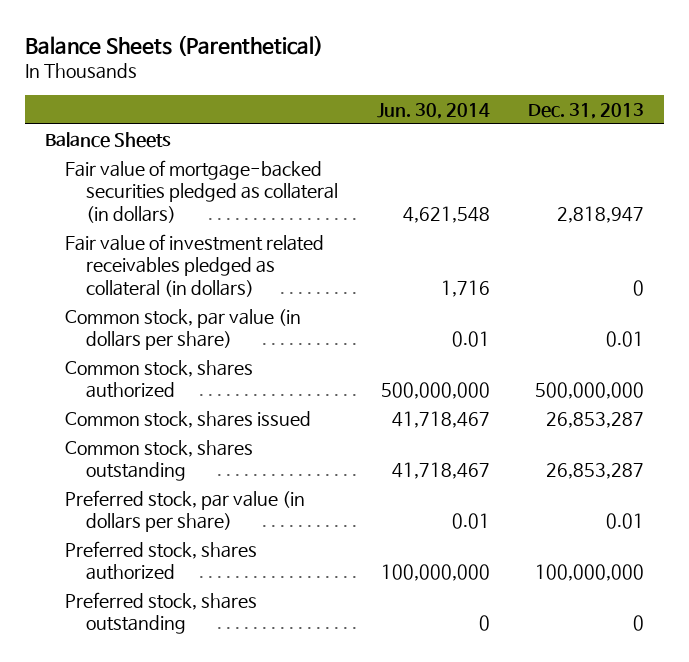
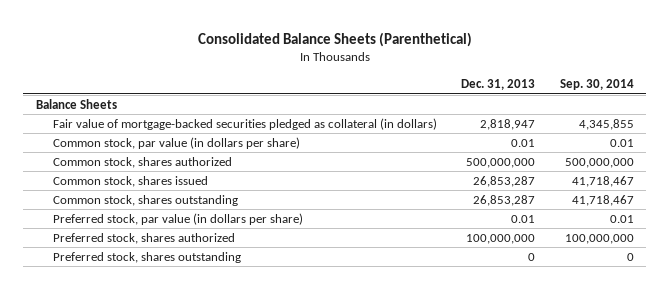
[25,35,324,57] Balance Sheets (Parenthetical) -> [197,31,472,47] Consolidated Balance Sheets (Parenthetical)
[376,102,490,119] Jun. 30, 2014 -> none
none -> [559,79,634,91] Sep. 30, 2014
[65,233,325,297] Fair value of investment related receivables pledged as collateral (in dollars) -> none

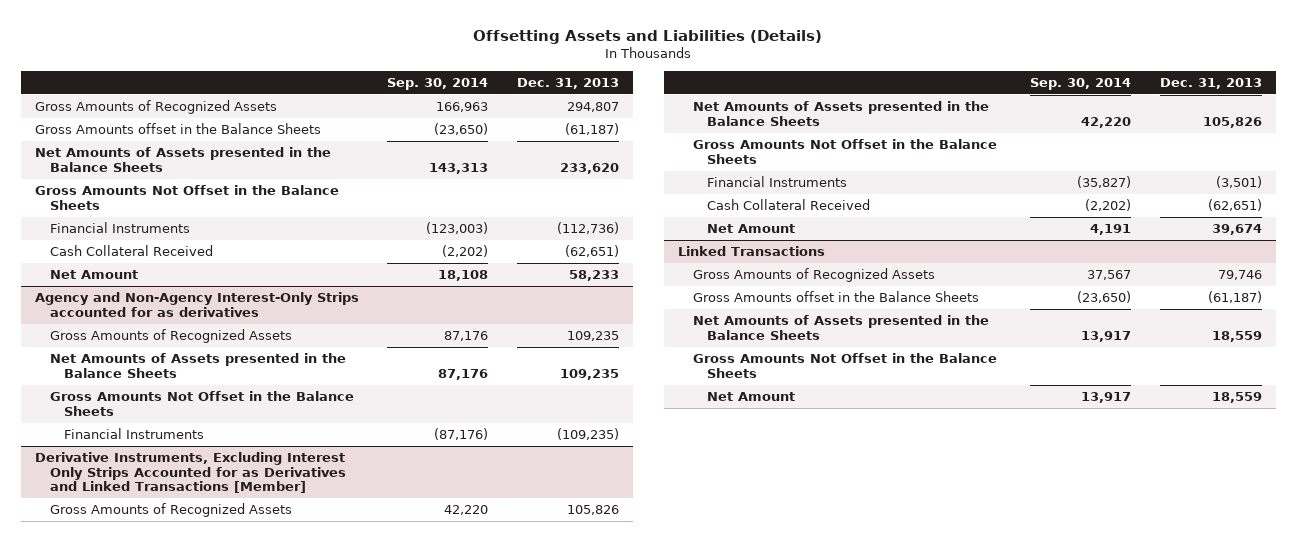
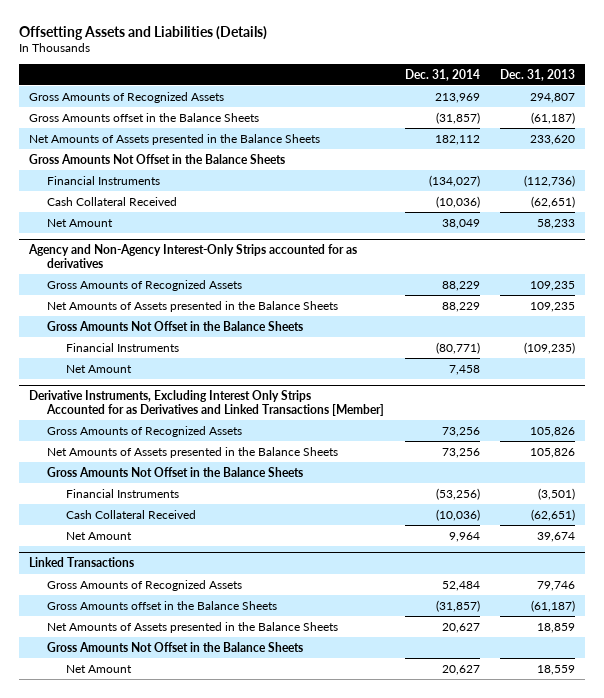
[387,77,489,90] Sep. 30, 2014 -> none
none -> [404,68,480,81] Dec. 31, 2014
none -> [65,364,132,373] Net Amount
[1211,330,1262,342] 18,559 -> [536,622,575,633] 18,859

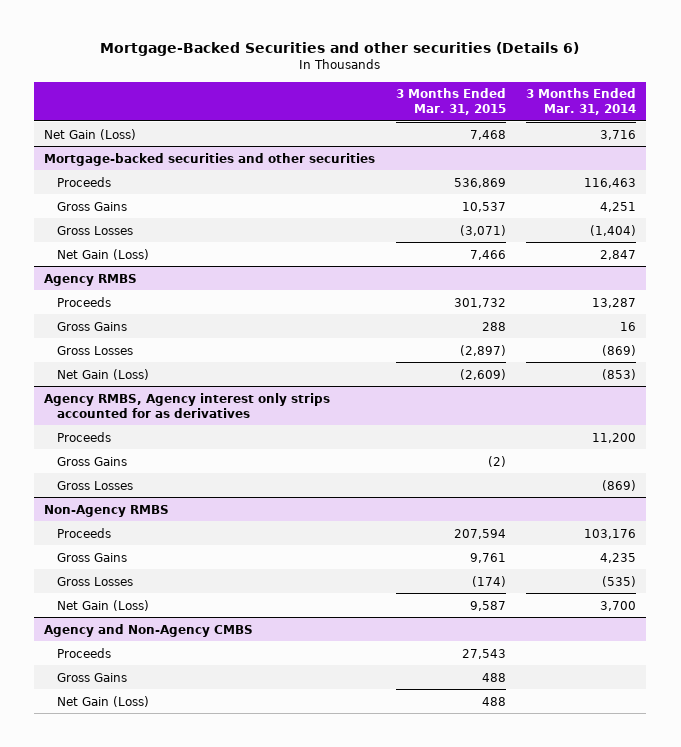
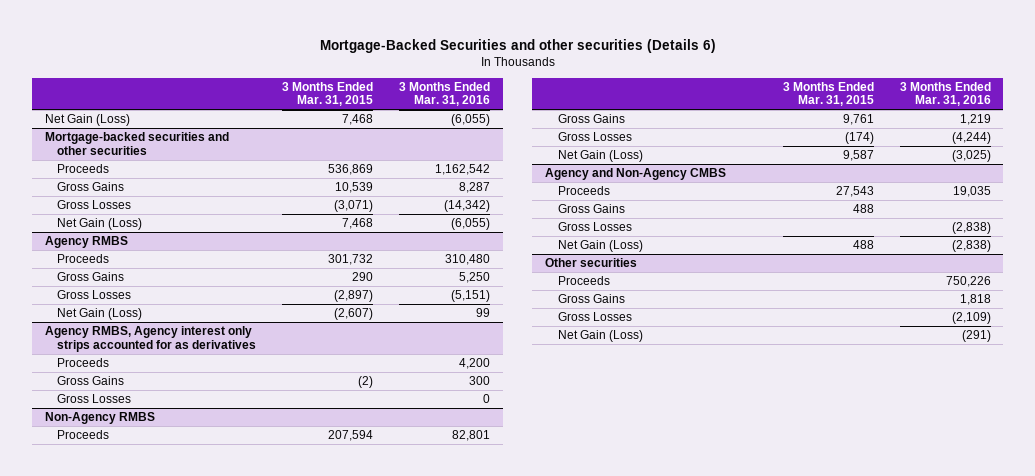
[526,88,637,116] 3 Months Ended Mar. 31, 2014 -> none
none -> [398,81,490,107] 3 Months Ended Mar. 31, 2016
[461,201,506,212] 10,537 -> [335,182,374,194] 10,539
[469,249,506,260] 7,466 -> [342,218,374,230] 7,468
[481,321,506,331] 288 -> [352,272,374,282] 290
[459,368,506,380] (2,609) -> [334,308,374,321] (2,607)
none -> [557,222,632,232] Gross Losses
none -> [545,258,638,268] Other securities
none -> [557,276,610,286] Proceeds
none -> [557,294,625,304] Gross Gains
none -> [557,312,632,322] Gross Losses
none -> [557,330,643,343] Net Gain (Loss)

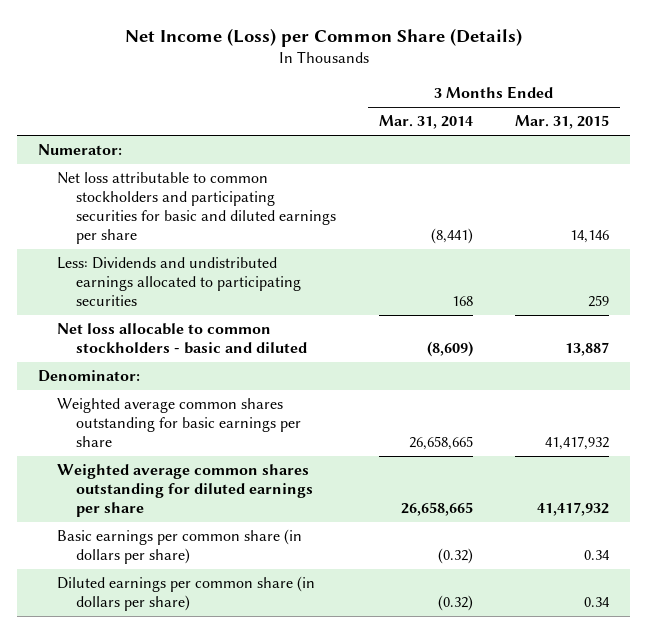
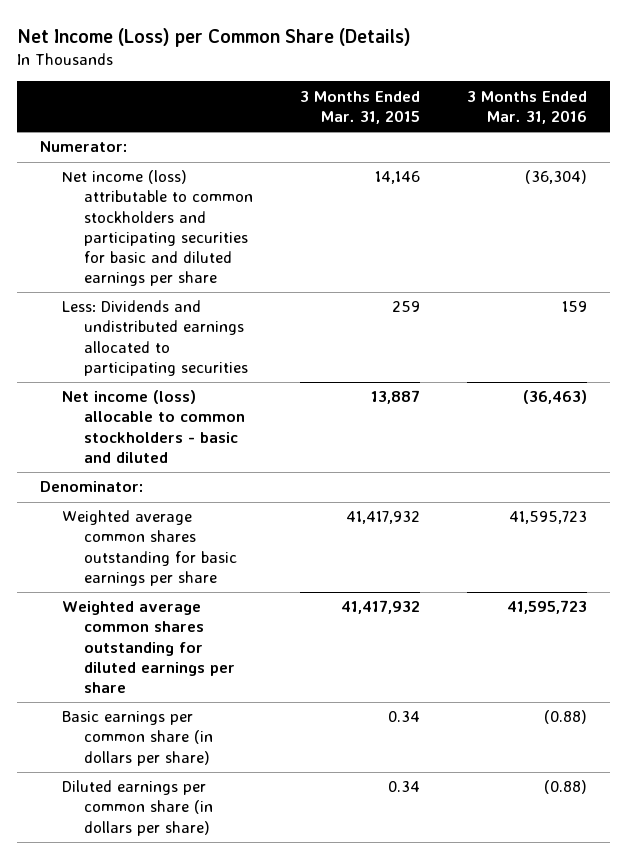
[378,115,473,130] Mar. 31, 2014 -> none
none -> [466,90,587,124] 3 Months Ended Mar. 31, 2016
[57,172,337,245] Net loss attributable to common stockholders and participating securities for basic and diluted earnings per share -> [62,170,254,286] Net income (loss) attributable to common stockholders and participating securities for basic and diluted earnings per share
[57,323,308,355] Net loss allocable to common stockholders - basic and diluted -> [62,390,246,463] Net income (loss) allocable to common stockholders - basic and diluted

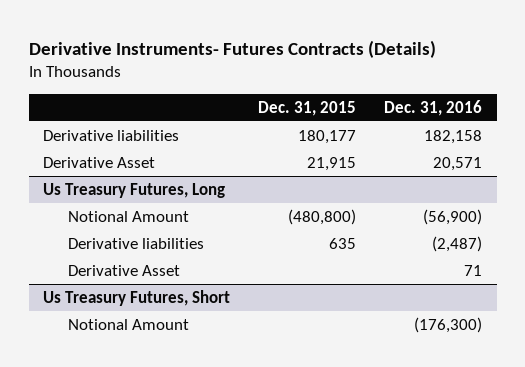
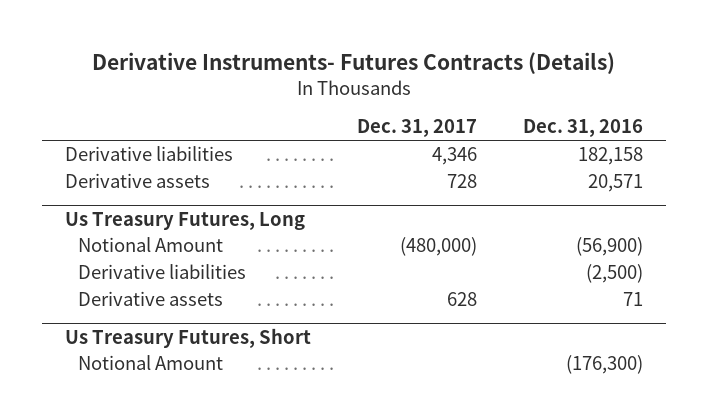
[258,100,357,116] Dec. 31, 2015 -> none
none -> [357,119,478,138] Dec. 31, 2017
[42,156,155,168] Derivative Asset -> [64,173,210,189] Derivative assets
[432,235,483,252] (2,487) -> [586,264,644,284] (2,500)
[68,264,181,276] Derivative Asset -> [77,291,223,307] Derivative assets

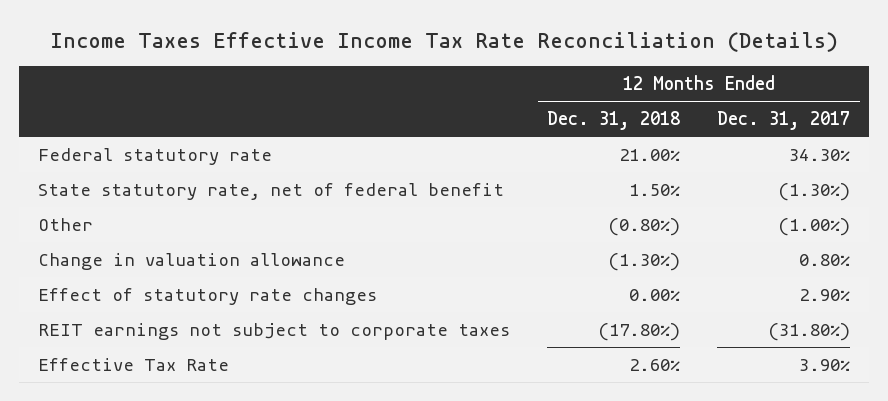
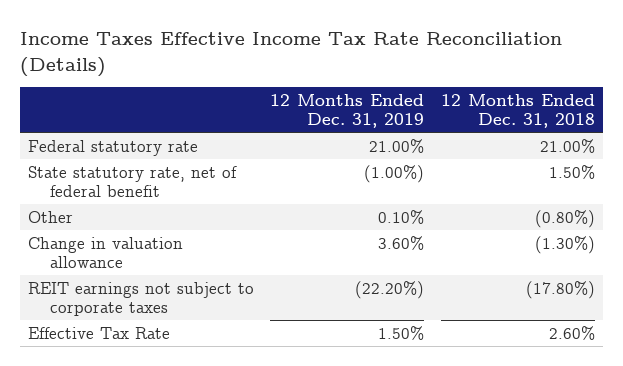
[717,111,851,131] Dec. 31, 2017 -> none
none -> [270,93,425,129] 12 Months Ended Dec. 31, 2019
[37,287,377,305] Effect of statutory rate changes -> none

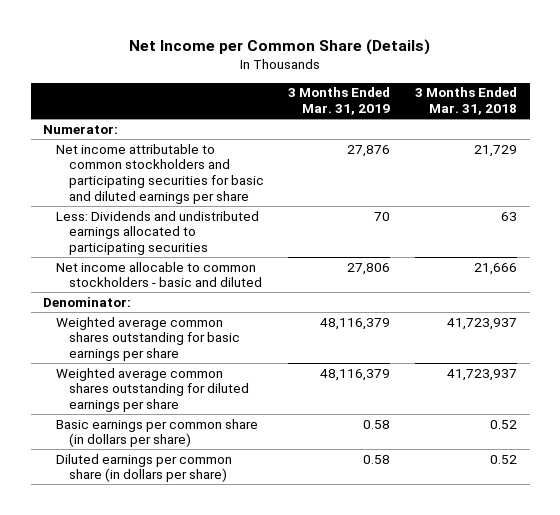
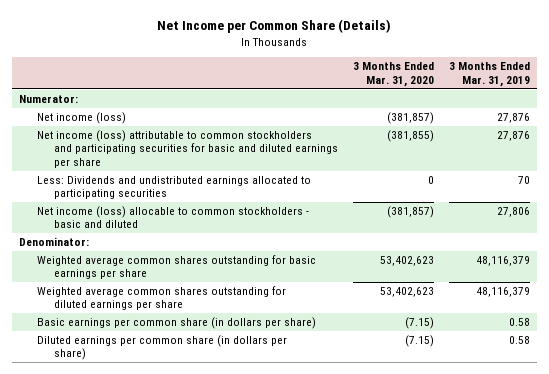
[415,87,518,116] 3 Months Ended Mar. 31, 2018 -> none
none -> [353,62,435,87] 3 Months Ended Mar. 31, 2020
[55,143,264,204] Net income attributable to common stockholders and participating securities for basic and diluted earnings per share -> [36,111,126,124] Net income (loss)
none -> [36,129,339,168] Net income (loss) attributable to common stockholders and participating securities for basic and diluted earnings per share
[55,261,262,288] Net income allocable to common stockholders - basic and diluted -> [36,205,309,229] Net income (loss) allocable to common stockholders - basic and diluted

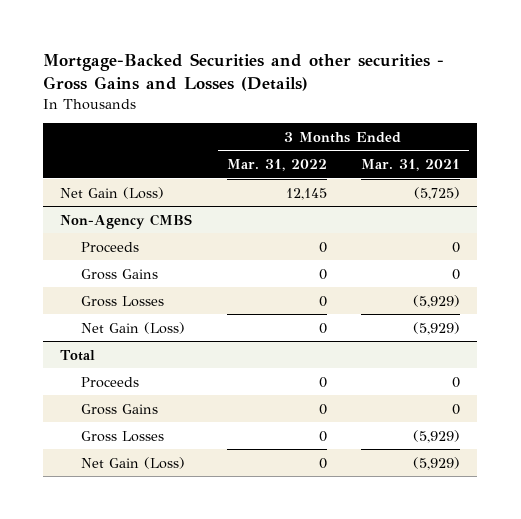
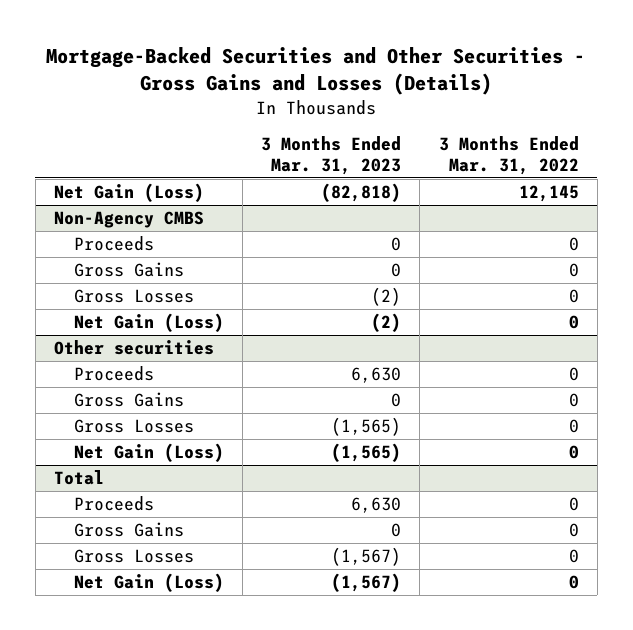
[43,53,445,91] Mortgage-Backed Securities and other securities - Gross Gains and Losses (Details) -> [46,46,586,96] Mortgage-Backed Securities and Other Securities - Gross Gains and Losses (Details)
[361,159,461,172] Mar. 31, 2021 -> none
none -> [261,136,402,176] 3 Months Ended Mar. 31, 2023
none -> [54,340,215,356] Other securities
none -> [73,366,154,382] Proceeds
none -> [73,392,184,408] Gross Gains
none -> [73,419,194,434] Gross Losses
none -> [73,443,224,463] Net Gain (Loss)

